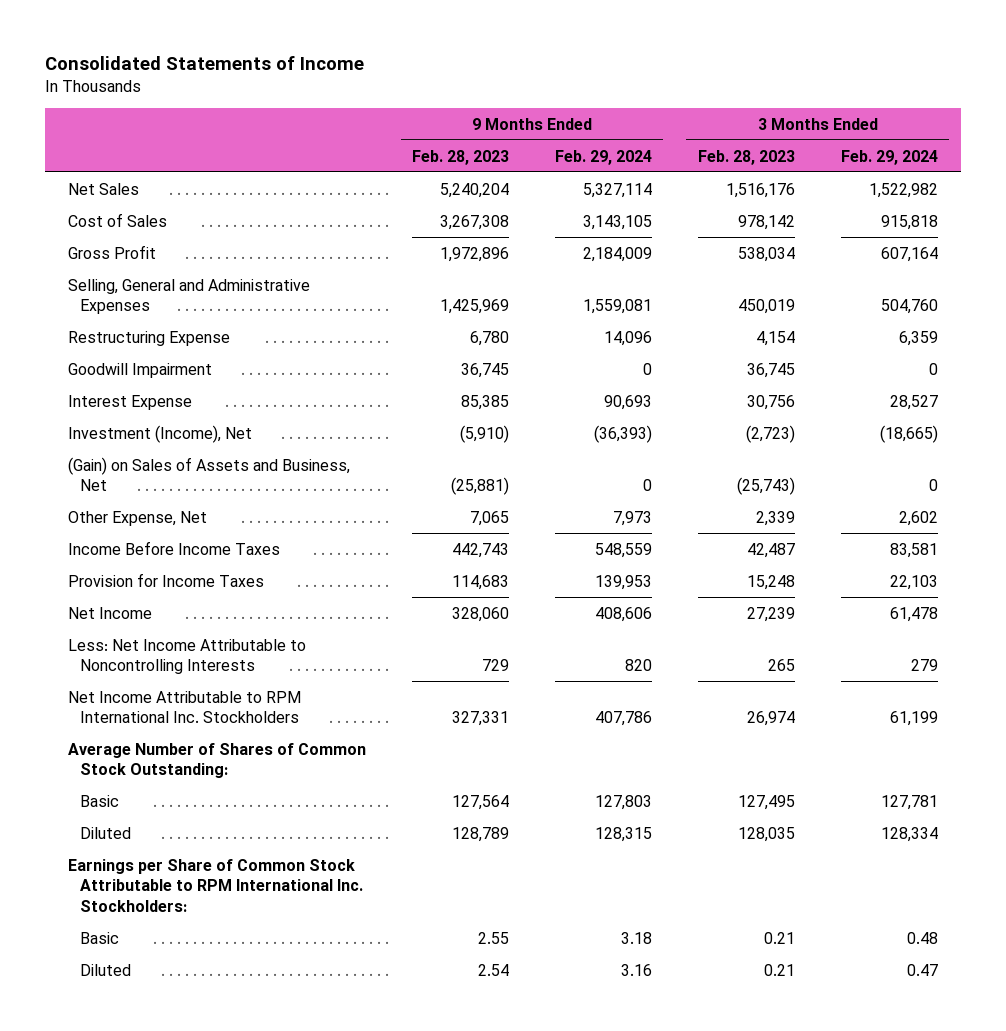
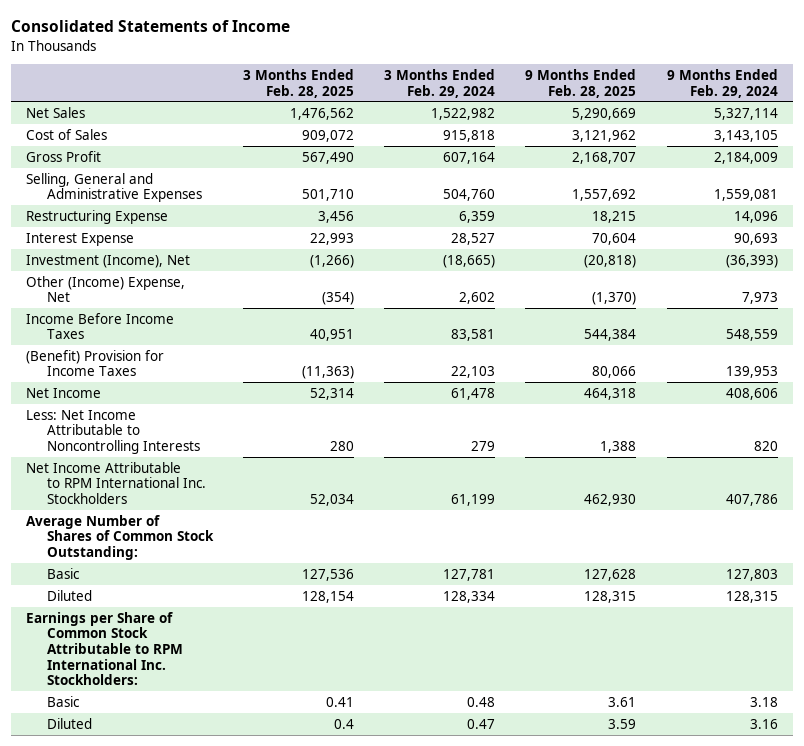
[412,149,510,165] Feb. 28, 2023 -> none
[697,149,795,165] Feb. 28, 2023 -> none
none -> [243,68,355,98] 3 Months Ended Feb. 28, 2025
none -> [525,68,637,98] 9 Months Ended Feb. 28, 2025
[68,362,213,378] Goodwill Impairment -> none
[68,456,351,492] (Gain) on Sales of Assets and Business, Net -> none
[68,510,208,526] Other Expense, Net -> [26,275,186,303] Other (Income) Expense, Net
[68,572,265,587] Provision for Income Taxes -> [26,349,165,377] (Benefit) Provision for Income Taxes

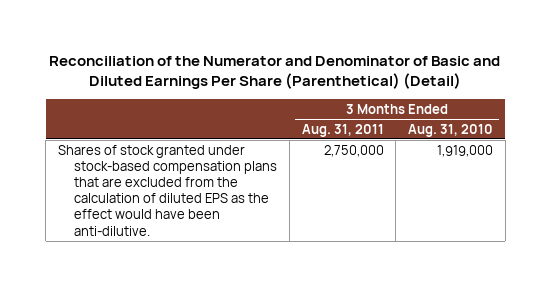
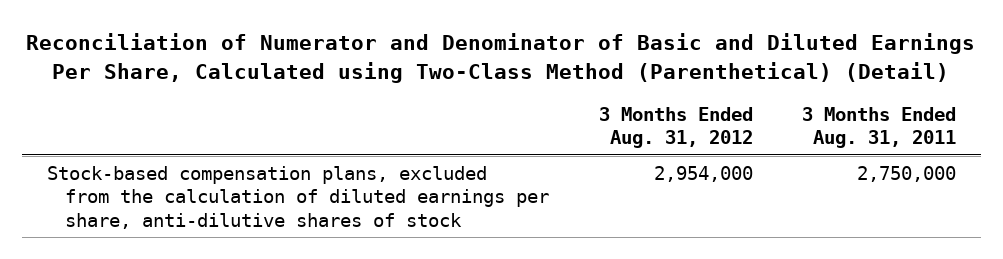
[49,55,501,90] Reconciliation of the Numerator and Denominator of Basic and Diluted Earnings Per Share (Parenthetical) (Detail) -> [26,33,976,83] Reconciliation of Numerator and Denominator of Basic and Diluted Earnings Per Share, Calculated using Two-Class Method (Parenthetical) (Detail)
[407,123,493,137] Aug. 31, 2010 -> none
none -> [598,106,753,149] 3 Months Ended Aug. 31, 2012
[57,144,278,236] Shares of stock granted under stock-based compensation plans that are excluded from the calculation of diluted EPS as the effect would have been anti-dilutive. -> [46,165,550,229] Stock-based compensation plans, excluded from the calculation of diluted earnings per share, anti-dilutive shares of stock

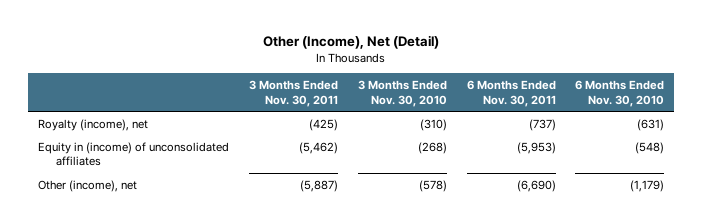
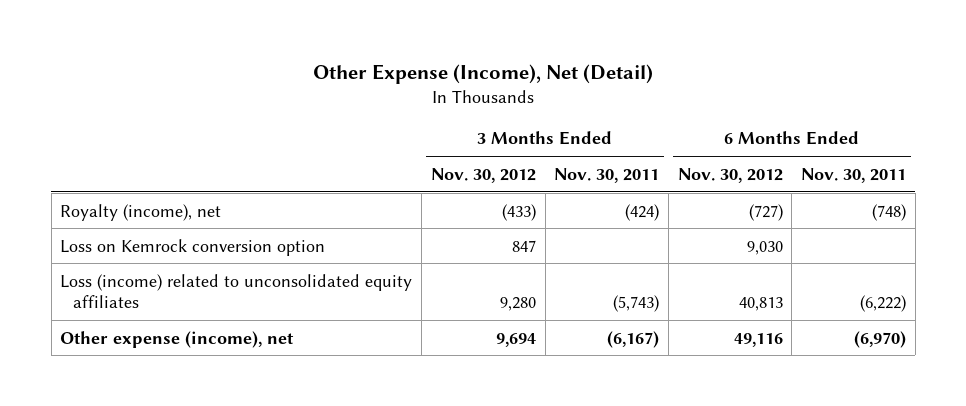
[263,35,440,50] Other (Income), Net (Detail) -> [313,63,654,84] Other Expense (Income), Net (Detail)
[357,79,447,107] 3 Months Ended Nov. 30, 2010 -> none
[575,79,665,107] 6 Months Ended Nov. 30, 2010 -> none
none -> [430,167,536,183] Nov. 30, 2012
none -> [677,167,783,183] Nov. 30, 2012
[308,118,338,131] (425) -> [625,203,660,221] (424)
[528,118,556,131] (737) -> [871,203,906,221] (748)
none -> [60,238,326,256] Loss on Kemrock conversion option
[38,141,230,167] Equity in (income) of unconsolidated affiliates -> [60,273,413,309] Loss (income) related to unconsolidated equity affiliates
[298,141,338,154] (5,462) -> [613,295,660,313] (5,743)
[516,141,556,154] (5,953) -> [859,295,906,313] (6,222)
[38,179,138,192] Other (income), net -> [60,330,295,348] Other expense (income), net
[299,179,338,192] (5,887) -> [607,330,660,348] (6,167)
[516,179,556,192] (6,690) -> [853,330,906,348] (6,970)

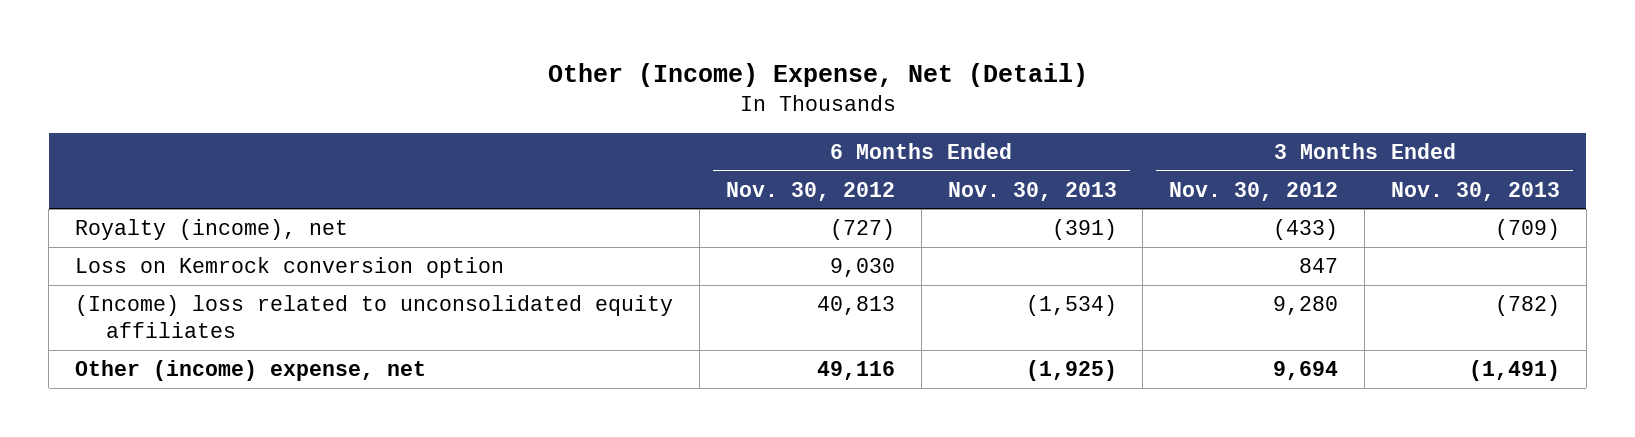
[313,63,654,84] Other Expense (Income), Net (Detail) -> [547,63,1088,88] Other (Income) Expense, Net (Detail)
[554,167,660,183] Nov. 30, 2011 -> none
[800,167,906,183] Nov. 30, 2011 -> none
none -> [947,181,1117,201] Nov. 30, 2013
none -> [1390,181,1560,201] Nov. 30, 2013
[60,273,413,309] Loss (income) related to unconsolidated equity affiliates -> [75,294,674,338] (Income) loss related to unconsolidated equity affiliates
[60,330,295,348] Other expense (income), net -> [75,359,427,381] Other (income) expense, net

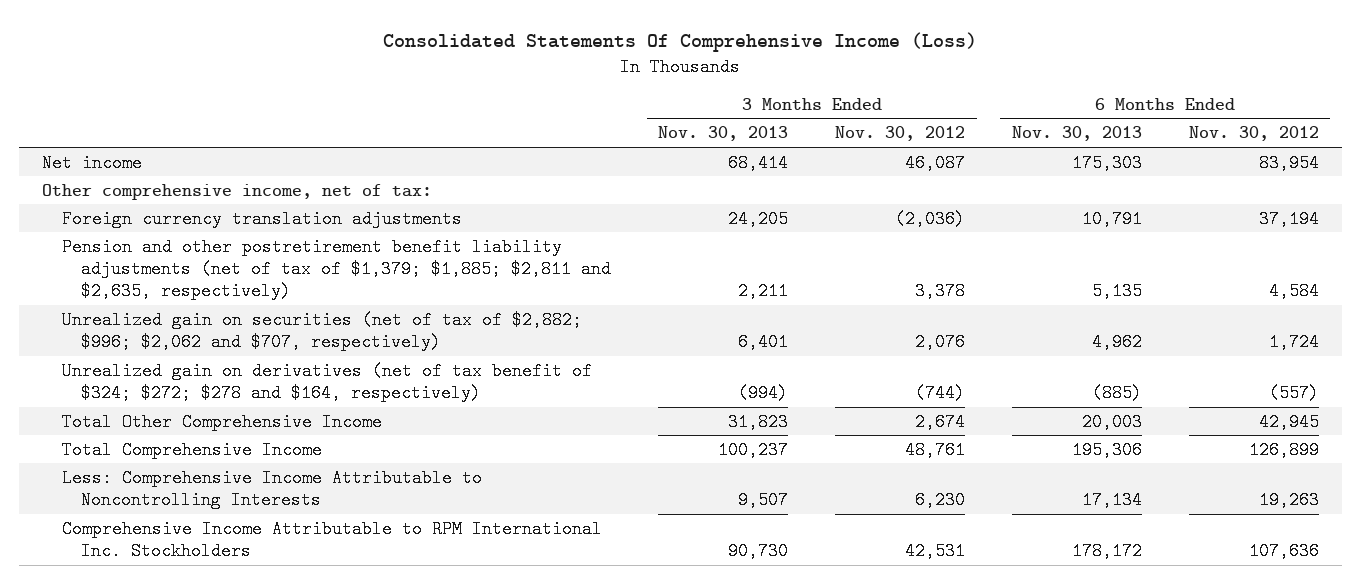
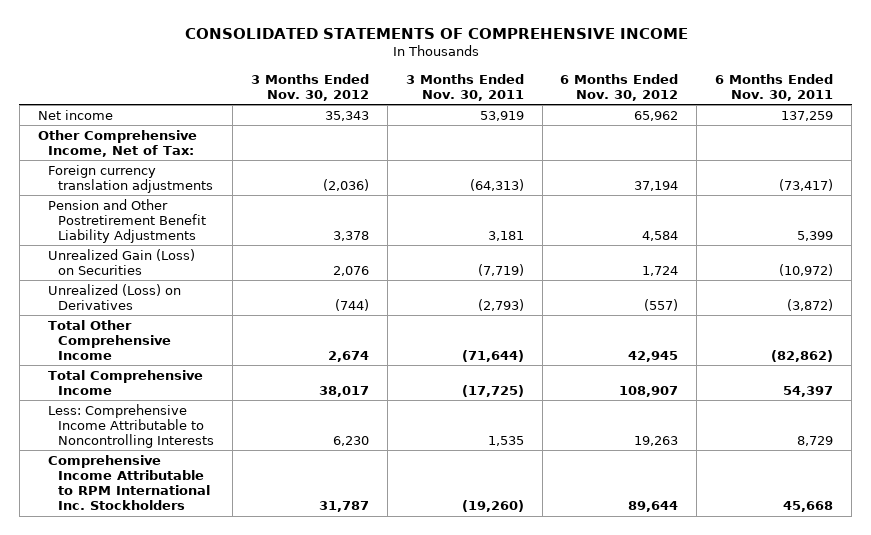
[383,31,978,52] Consolidated Statements Of Comprehensive Income (Loss) -> [184,28,688,40] CONSOLIDATED STATEMENTS OF COMPREHENSIVE INCOME
[658,126,789,142] Nov. 30, 2013 -> none
[1011,126,1142,142] Nov. 30, 2013 -> none
none -> [405,73,524,101] 3 Months Ended Nov. 30, 2011
none -> [715,73,834,101] 6 Months Ended Nov. 30, 2011
[905,153,966,172] 46,087 -> [324,110,369,121] 35,343
[1258,153,1319,172] 83,954 -> [634,110,679,121] 65,962
[41,183,432,200] Other comprehensive income, net of tax: -> [37,129,197,157] Other Comprehensive Income, Net of Tax:
[61,237,612,301] Pension and other postretirement benefit liability adjustments (net of tax of $1,379; $1,885; $2,811 and $2,635, respectively) -> [47,198,206,244] Pension and Other Postretirement Benefit Liability Adjustments
[61,310,582,351] Unrealized gain on securities (net of tax of $2,882; $996; $2,062 and $707, respectively) -> [47,248,195,275] Unrealized Gain (Loss) on Securities
[61,361,592,402] Unrealized gain on derivatives (net of tax benefit of $324; $272; $278 and $164, respectively) -> [47,283,181,310] Unrealized (Loss) on Derivatives
[905,440,966,459] 48,761 -> [318,385,369,397] 38,017
[1248,440,1319,459] 126,899 -> [619,385,679,397] 108,907
[905,541,966,560] 42,531 -> [318,501,369,513] 31,787
[1248,541,1319,560] 107,636 -> [628,501,679,513] 89,644

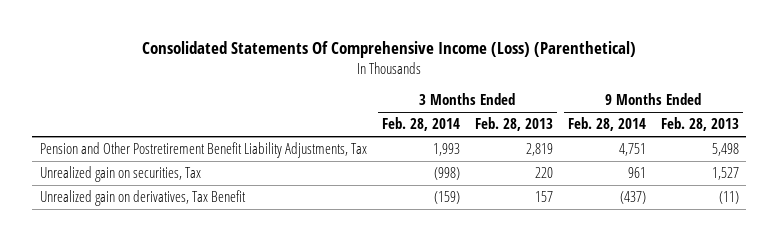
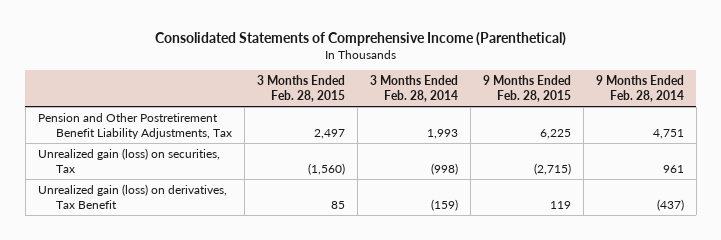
[142,41,637,59] Consolidated Statements Of Comprehensive Income (Loss) (Parenthetical) -> [154,32,566,47] Consolidated Statements of Comprehensive Income (Parenthetical)
[474,117,553,132] Feb. 28, 2013 -> none
[660,117,739,132] Feb. 28, 2013 -> none
none -> [256,75,345,103] 3 Months Ended Feb. 28, 2015
none -> [482,75,571,103] 9 Months Ended Feb. 28, 2015
[39,166,201,183] Unrealized gain on securities, Tax -> [37,147,220,173] Unrealized gain (loss) on securities, Tax
[39,190,246,207] Unrealized gain on derivatives, Tax Benefit -> [37,183,227,209] Unrealized gain (loss) on derivatives, Tax Benefit

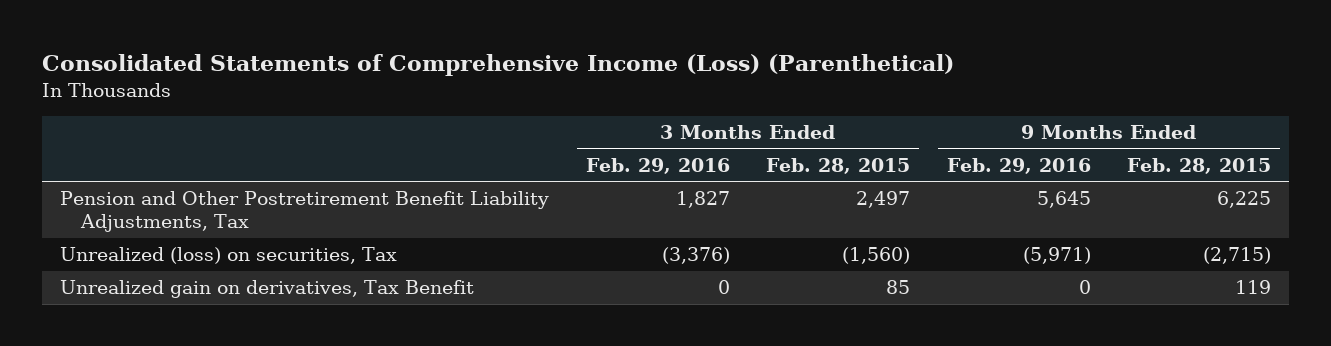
[154,32,566,47] Consolidated Statements of Comprehensive Income (Parenthetical) -> [41,54,954,77] Consolidated Statements of Comprehensive Income (Loss) (Parenthetical)
[369,75,458,103] 3 Months Ended Feb. 28, 2014 -> none
[595,75,684,103] 9 Months Ended Feb. 28, 2014 -> none
none -> [585,157,730,174] Feb. 29, 2016
none -> [946,157,1091,174] Feb. 29, 2016
[37,147,220,173] Unrealized gain (loss) on securities, Tax -> [60,247,398,265] Unrealized (loss) on securities, Tax
[37,183,227,209] Unrealized gain (loss) on derivatives, Tax Benefit -> [60,280,475,299] Unrealized gain on derivatives, Tax Benefit

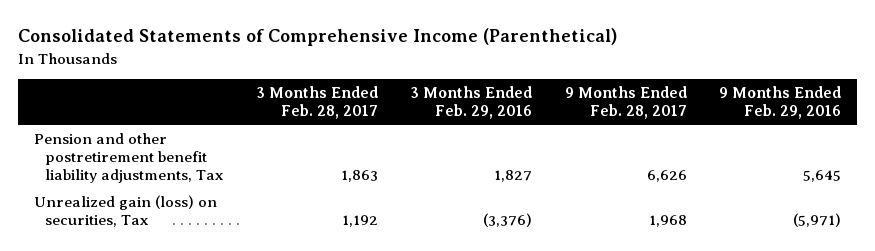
[41,54,954,77] Consolidated Statements of Comprehensive Income (Loss) (Parenthetical) -> [17,28,617,47] Consolidated Statements of Comprehensive Income (Parenthetical)
[766,157,911,174] Feb. 28, 2015 -> none
[1127,157,1272,174] Feb. 28, 2015 -> none
none -> [255,86,378,120] 3 Months Ended Feb. 28, 2017
none -> [564,86,687,120] 9 Months Ended Feb. 28, 2017
[60,280,475,299] Unrealized gain on derivatives, Tax Benefit -> none
[60,191,550,233] Pension and Other Postretirement Benefit Liability Adjustments, Tax -> [34,132,224,184] Pension and other postretirement benefit liability adjustments, Tax
[60,247,398,265] Unrealized (loss) on securities, Tax -> [34,194,218,227] Unrealized gain (loss) on securities, Tax

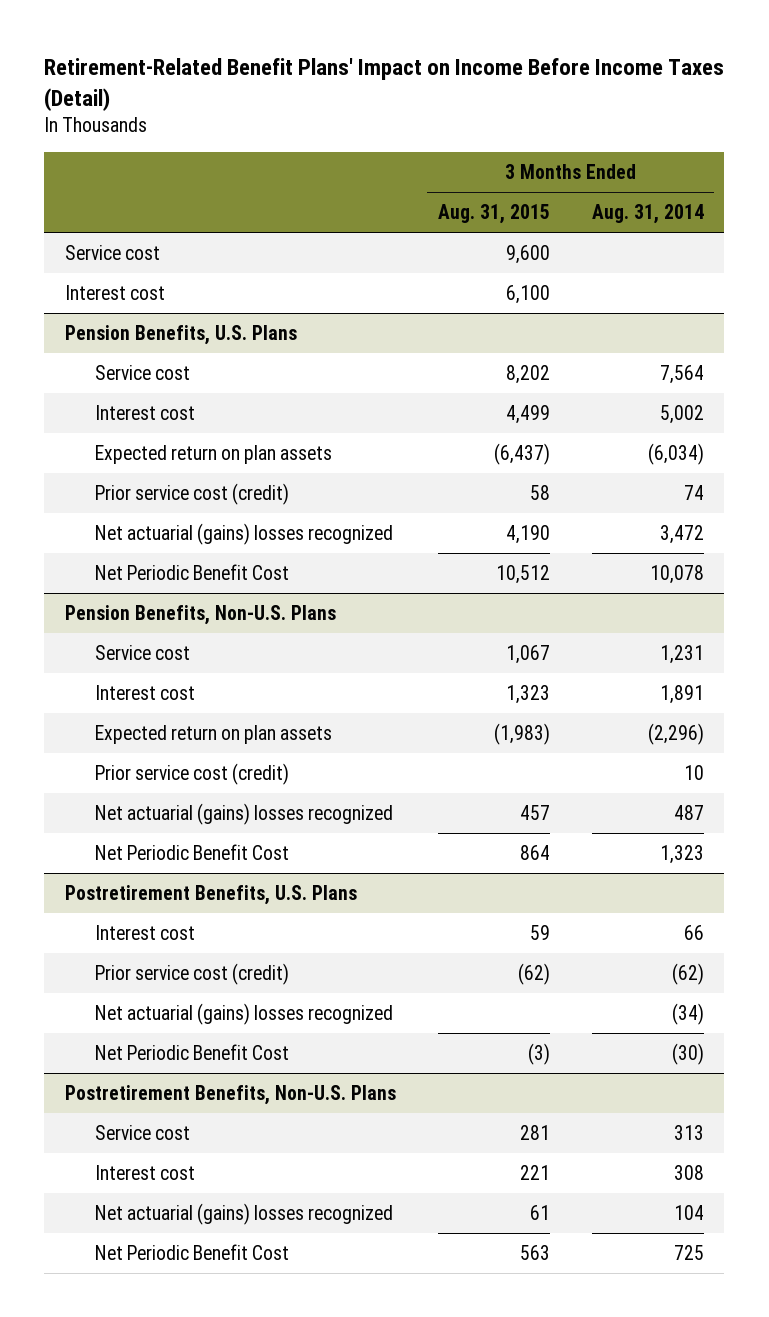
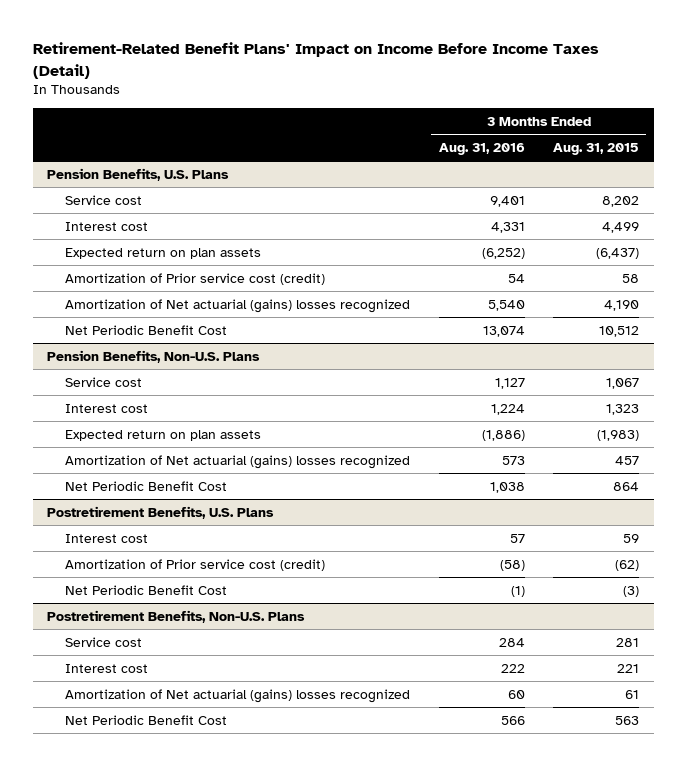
[591,204,704,225] Aug. 31, 2014 -> none
none -> [438,142,525,155] Aug. 31, 2016
[65,245,161,261] Service cost -> none
[65,285,166,301] Interest cost -> none
[95,483,290,506] Prior service cost (credit) -> [64,272,325,285] Amortization of Prior service cost (credit)
[95,523,394,546] Net actuarial (gains) losses recognized -> [64,298,410,313] Amortization of Net actuarial (gains) losses recognized
[95,763,290,786] Prior service cost (credit) -> none
[95,803,394,826] Net actuarial (gains) losses recognized -> [64,454,410,469] Amortization of Net actuarial (gains) losses recognized
[95,1003,394,1026] Net actuarial (gains) losses recognized -> none
[95,963,290,986] Prior service cost (credit) -> [64,558,325,571] Amortization of Prior service cost (credit)
[95,1203,394,1226] Net actuarial (gains) losses recognized -> [64,688,410,703] Amortization of Net actuarial (gains) losses recognized

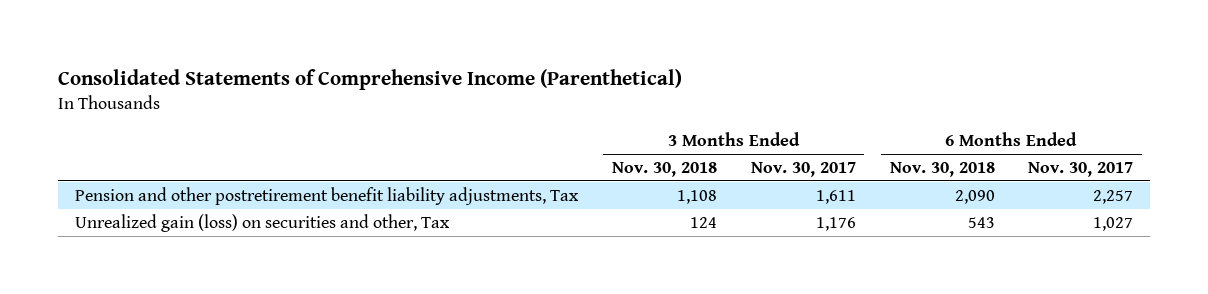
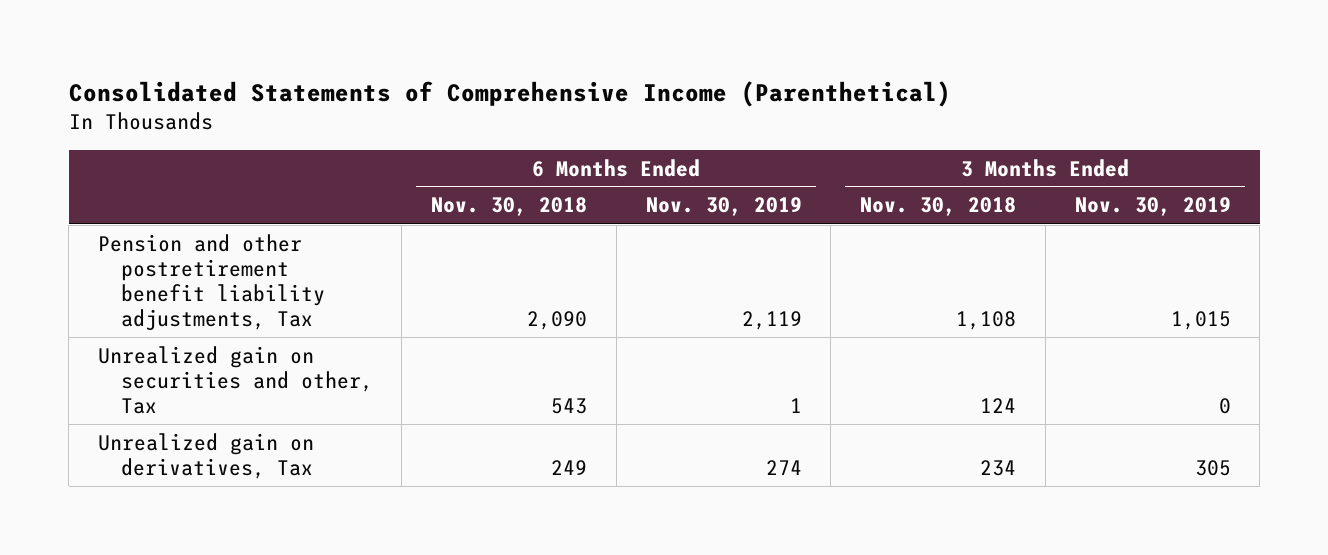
[750,161,856,177] Nov. 30, 2017 -> none
[1028,161,1134,177] Nov. 30, 2017 -> none
none -> [645,197,802,217] Nov. 30, 2019
none -> [1074,197,1231,217] Nov. 30, 2019
[74,213,450,232] Unrealized gain (loss) on securities and other, Tax -> [97,345,373,415] Unrealized gain on securities and other, Tax
none -> [97,432,314,479] Unrealized gain on derivatives, Tax

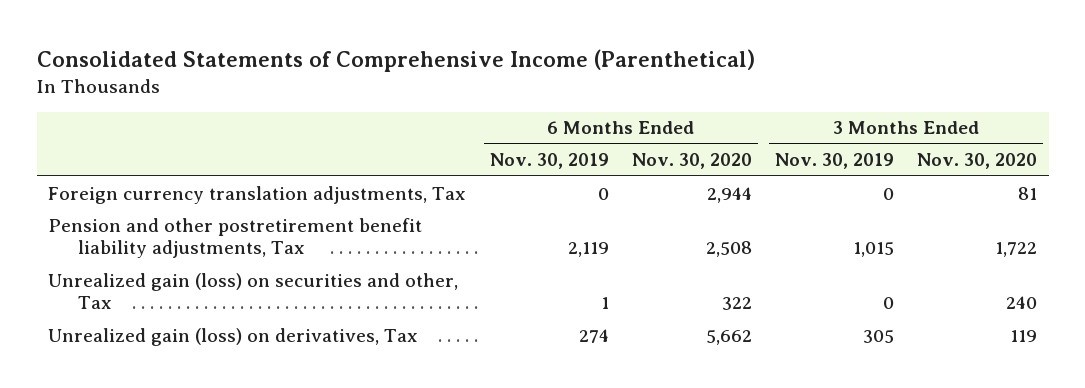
[431,197,588,217] Nov. 30, 2018 -> none
[860,197,1017,217] Nov. 30, 2018 -> none
none -> [631,153,752,170] Nov. 30, 2020
none -> [917,153,1038,170] Nov. 30, 2020
none -> [48,185,467,204] Foreign currency translation adjustments, Tax
[97,345,373,415] Unrealized gain on securities and other, Tax -> [48,272,459,310] Unrealized gain (loss) on securities and other, Tax
[97,432,314,479] Unrealized gain on derivatives, Tax -> [48,327,419,346] Unrealized gain (loss) on derivatives, Tax

